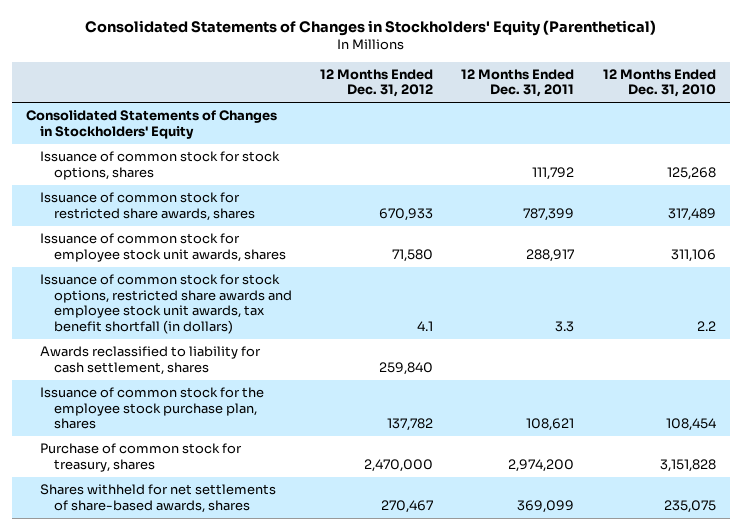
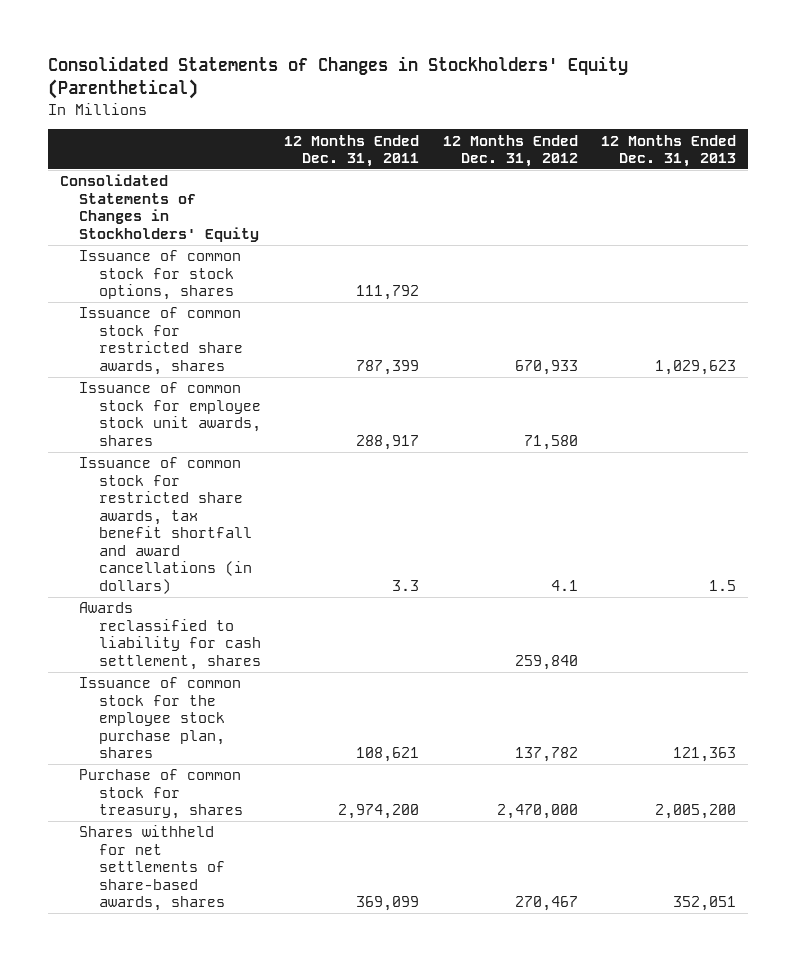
[602,68,716,98] 12 Months Ended Dec. 31, 2010 -> none
none -> [600,134,736,168] 12 Months Ended Dec. 31, 2013
[39,274,292,335] Issuance of common stock for stock options, restricted share awards and employee stock unit awards, tax benefit shortfall (in dollars) -> [79,457,252,594] Issuance of common stock for restricted share awards, tax benefit shortfall and award cancellations (in dollars)

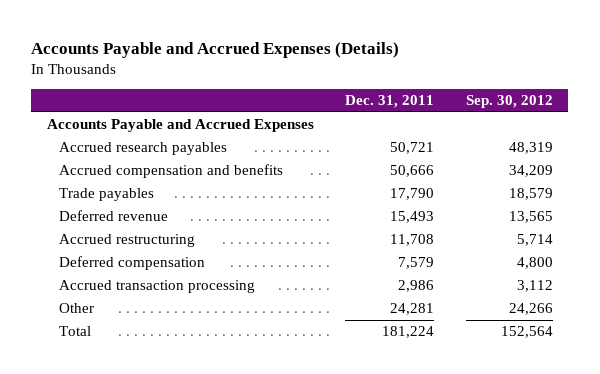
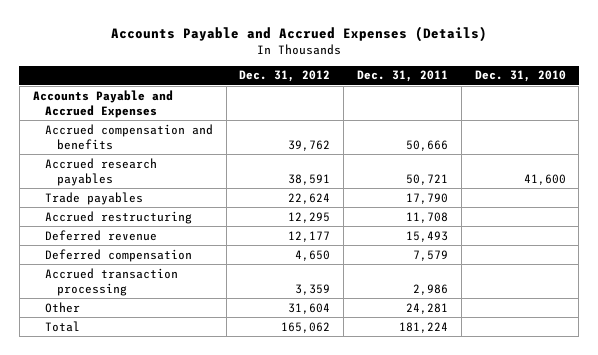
[465,95,553,109] Sep. 30, 2012 -> none
none -> [239,70,331,83] Dec. 31, 2012
none -> [474,70,566,83] Dec. 31, 2010
[58,142,227,156] Accrued research payables -> [44,157,157,186] Accrued research payables
[58,210,168,222] Deferred revenue -> [44,229,157,241] Deferred revenue

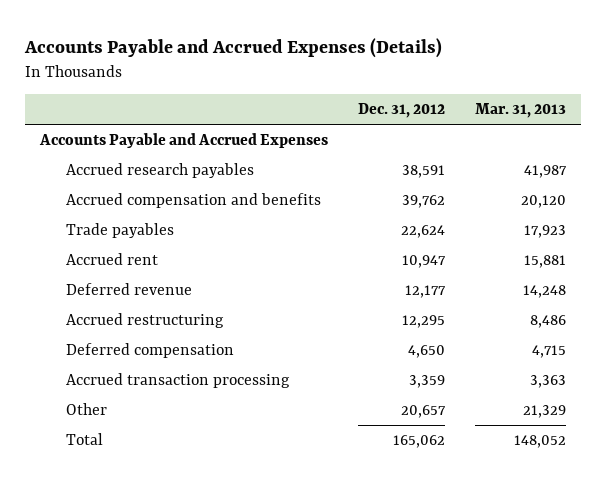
[357,70,449,83] Dec. 31, 2011 -> none
[474,70,566,83] Dec. 31, 2010 -> none
none -> [474,103,566,119] Mar. 31, 2013
[44,123,213,150] Accrued compensation and benefits -> [65,192,321,208] Accrued compensation and benefits
none -> [65,252,158,265] Accrued rent
[44,210,192,224] Accrued restructuring -> [65,312,224,328] Accrued restructuring
[288,302,331,314] 31,604 -> [400,404,446,418] 20,657

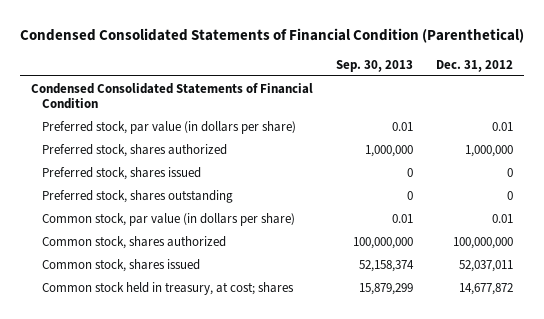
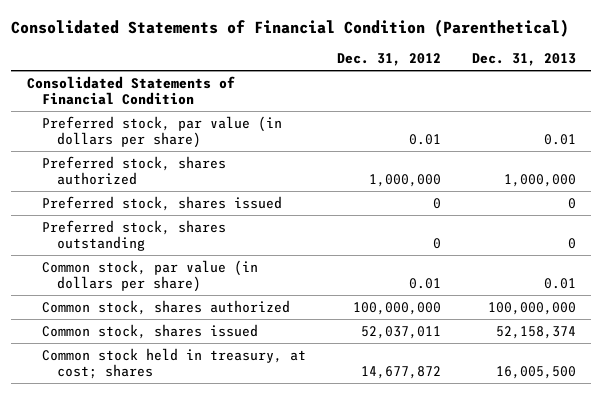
[20,28,525,44] Condensed Consolidated Statements of Financial Condition (Parenthetical) -> [11,18,570,37] Consolidated Statements of Financial Condition (Parenthetical)
[336,59,414,72] Sep. 30, 2013 -> none
none -> [471,53,576,67] Dec. 31, 2013
[31,82,314,109] Condensed Consolidated Statements of Financial Condition -> [26,75,235,106] Consolidated Statements of Financial Condition

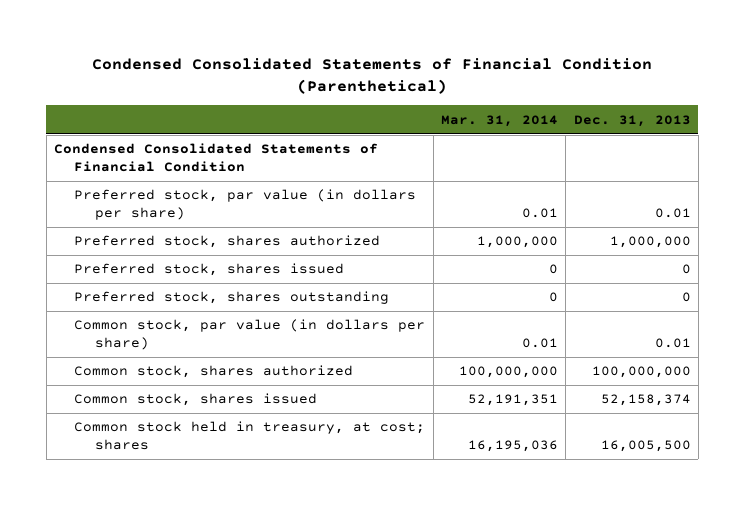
[11,18,570,37] Consolidated Statements of Financial Condition (Parenthetical) -> [92,57,653,94] Condensed Consolidated Statements of Financial Condition (Parenthetical)
[336,53,441,67] Dec. 31, 2012 -> none
none -> [440,114,558,127] Mar. 31, 2014
[26,75,235,106] Consolidated Statements of Financial Condition -> [53,143,378,173] Condensed Consolidated Statements of Financial Condition

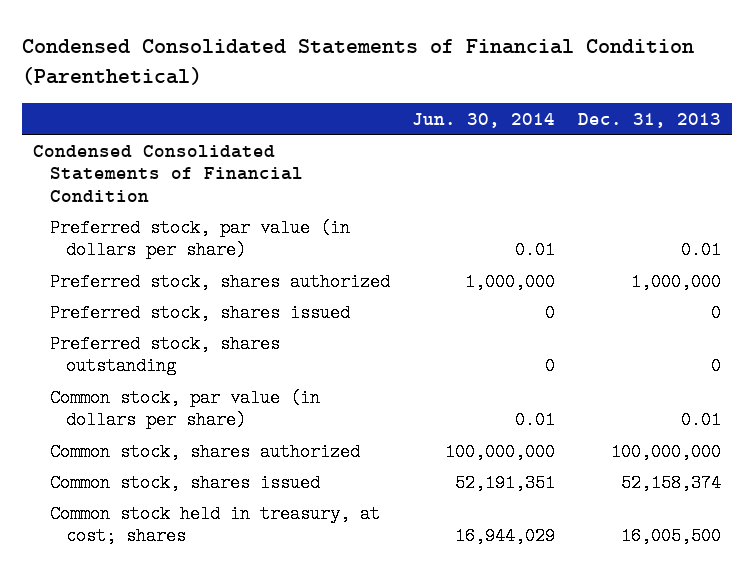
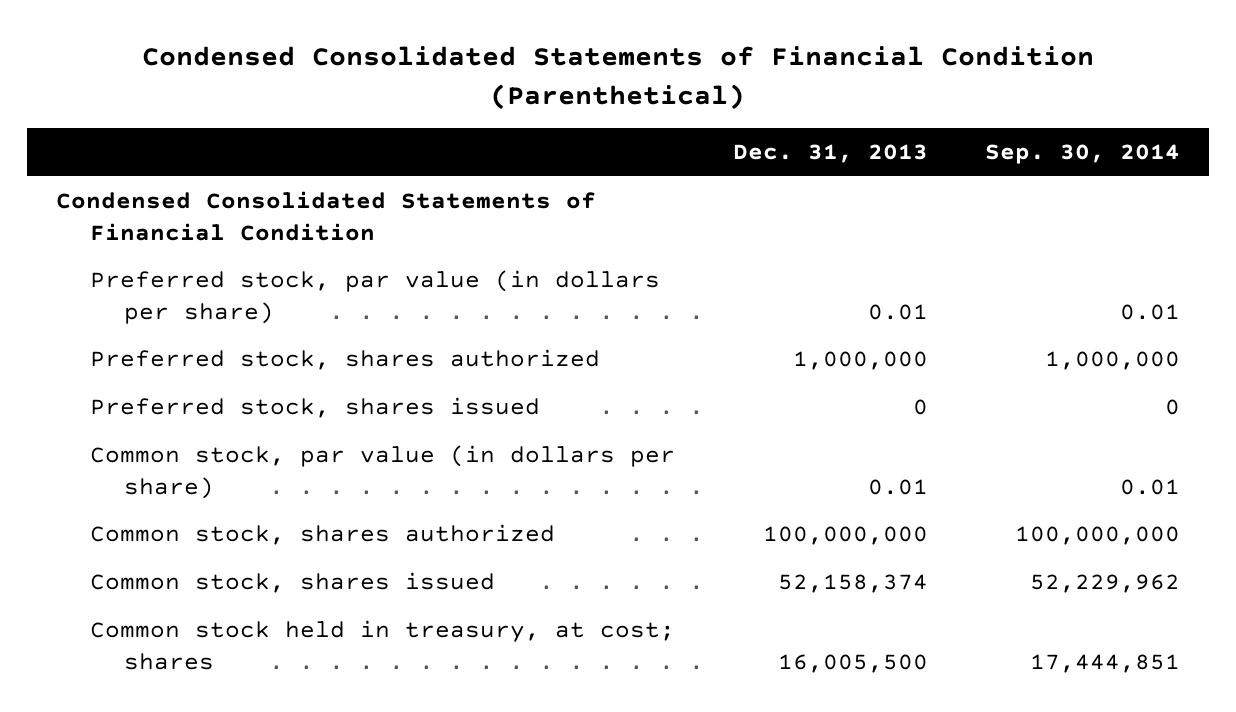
[412,112,556,128] Jun. 30, 2014 -> none
none -> [985,144,1181,165] Sep. 30, 2014
[49,334,280,376] Preferred stock, shares outstanding -> none

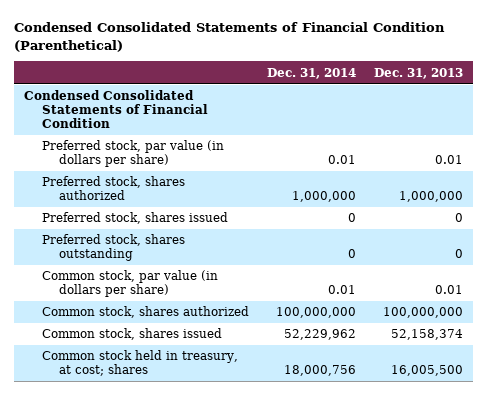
[985,144,1181,165] Sep. 30, 2014 -> none
none -> [266,67,356,79] Dec. 31, 2014
none -> [41,234,185,262] Preferred stock, shares outstanding

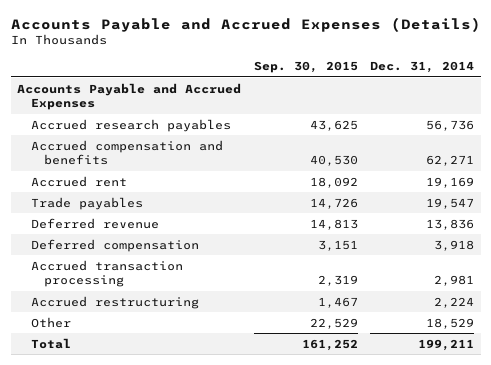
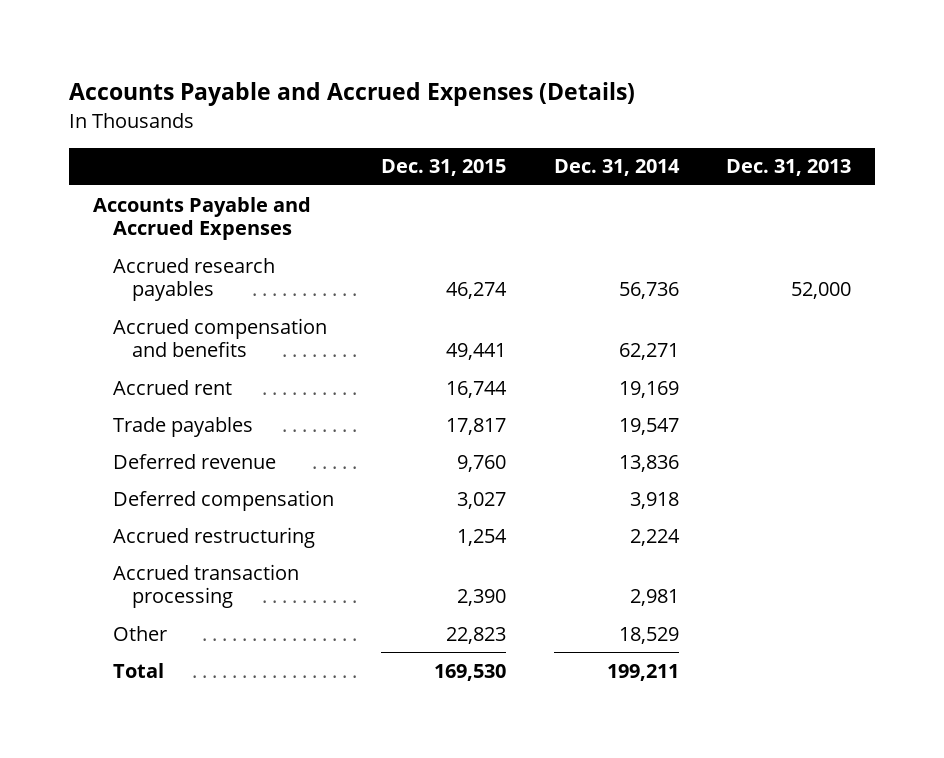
[253,61,358,74] Sep. 30, 2015 -> none
none -> [381,159,507,177] Dec. 31, 2015
none -> [726,159,852,177] Dec. 31, 2013
[30,259,183,288] Accrued transaction processing -> [112,563,299,609] Accrued transaction processing

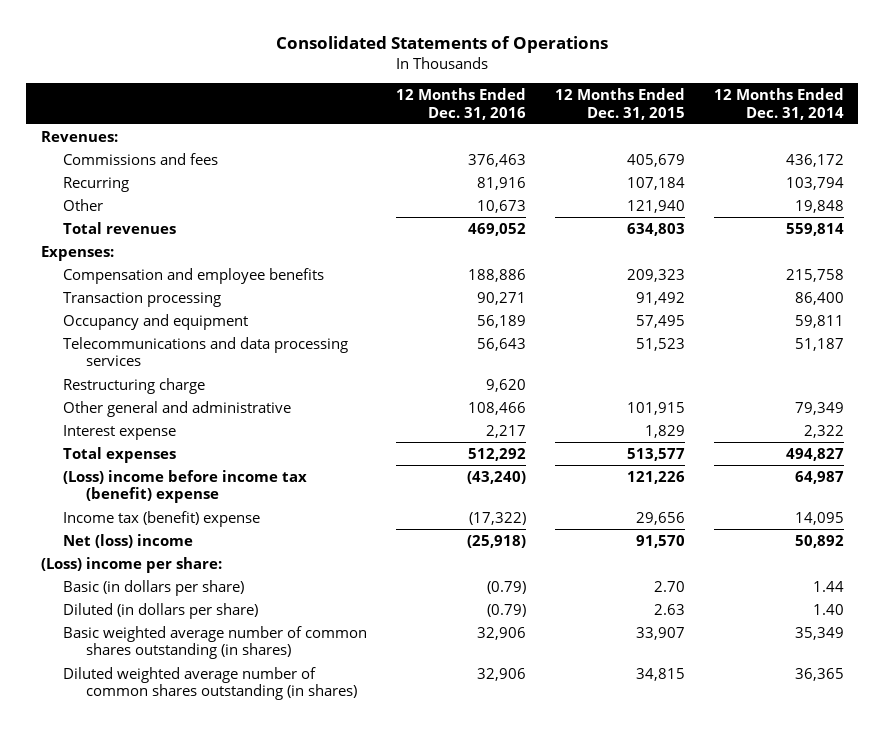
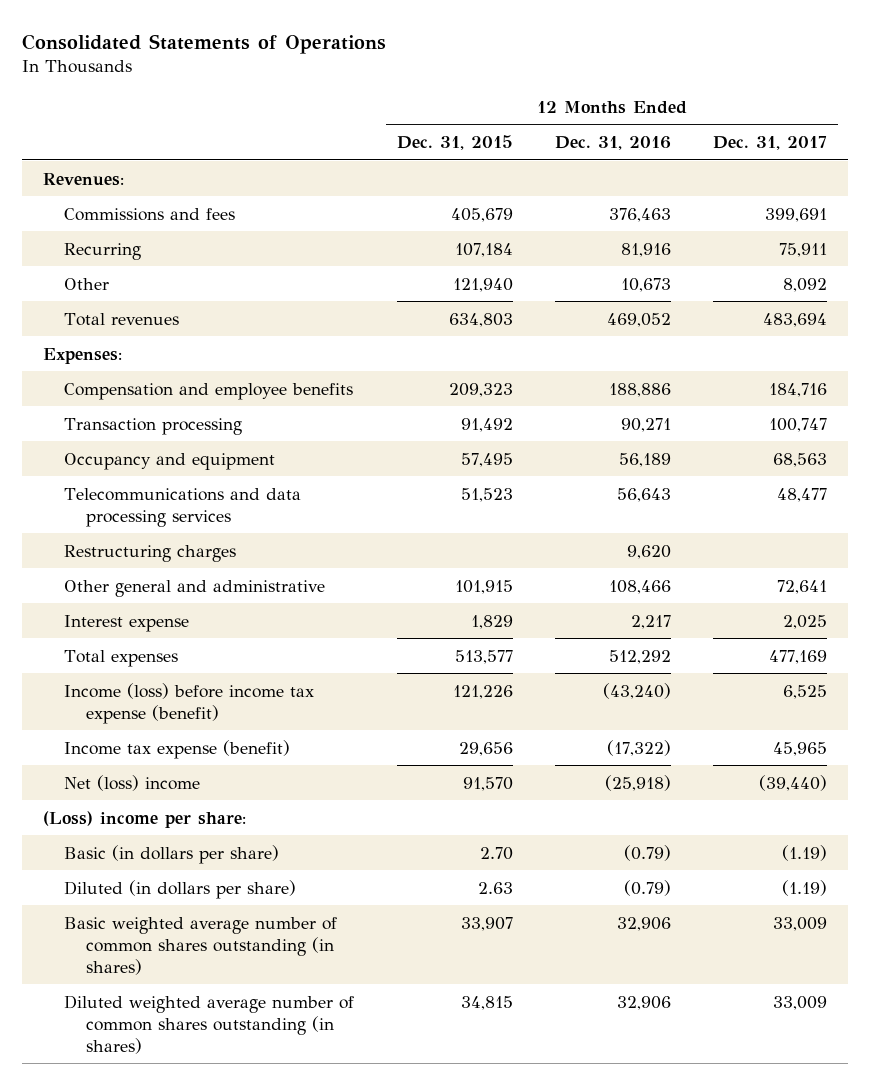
[713,87,844,120] 12 Months Ended Dec. 31, 2014 -> none
none -> [713,136,828,151] Dec. 31, 2017
[63,377,206,394] Restructuring charge -> [64,544,237,562] Restructuring charges
[63,469,308,504] (Loss) income before income tax (benefit) expense -> [64,682,315,724] Income (loss) before income tax expense (benefit)
[63,510,261,527] Income tax (benefit) expense -> [64,739,291,759] Income tax expense (benefit)

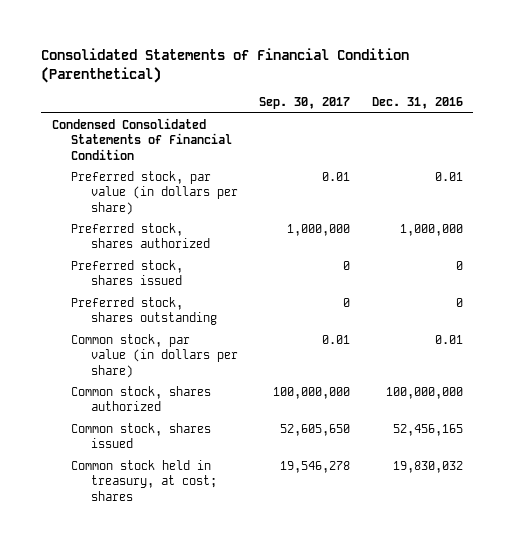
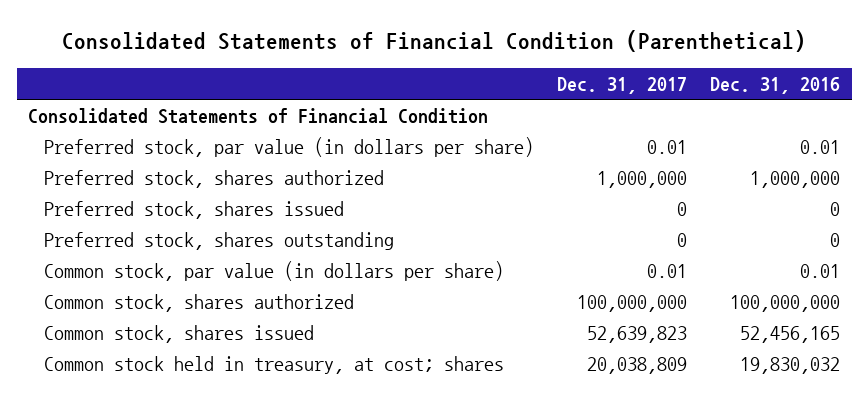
[259,97,351,110] Sep. 30, 2017 -> none
none -> [557,76,688,94] Dec. 31, 2017
[52,117,233,160] Condensed Consolidated Statements of Financial Condition -> [28,108,489,125] Consolidated Statements of Financial Condition

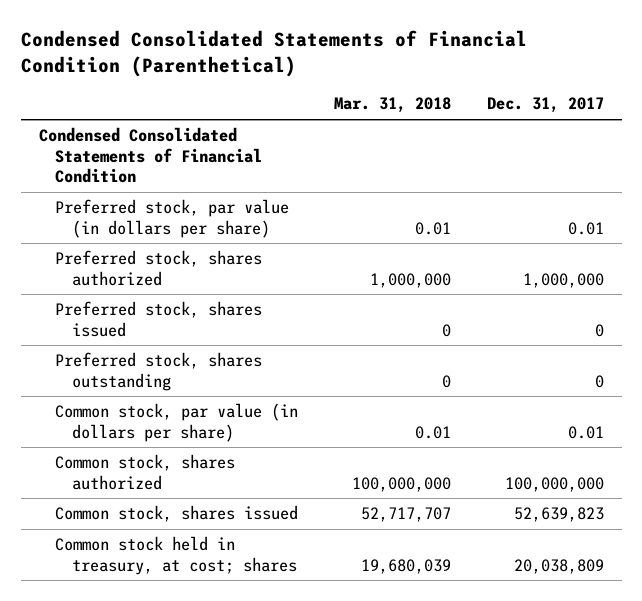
[62,29,807,52] Consolidated Statements of Financial Condition (Parenthetical) -> [20,30,527,77] Condensed Consolidated Statements of Financial Condition (Parenthetical)
[710,76,841,94] Dec. 31, 2016 -> none
none -> [333,97,451,114] Mar. 31, 2018
[28,108,489,125] Consolidated Statements of Financial Condition -> [38,127,263,184] Condensed Consolidated Statements of Financial Condition

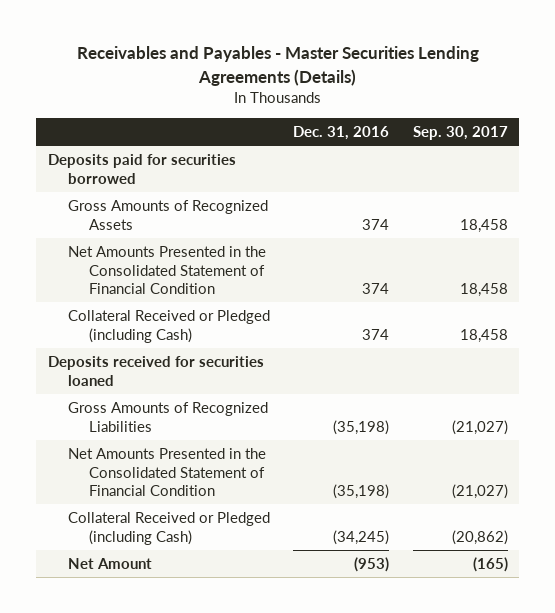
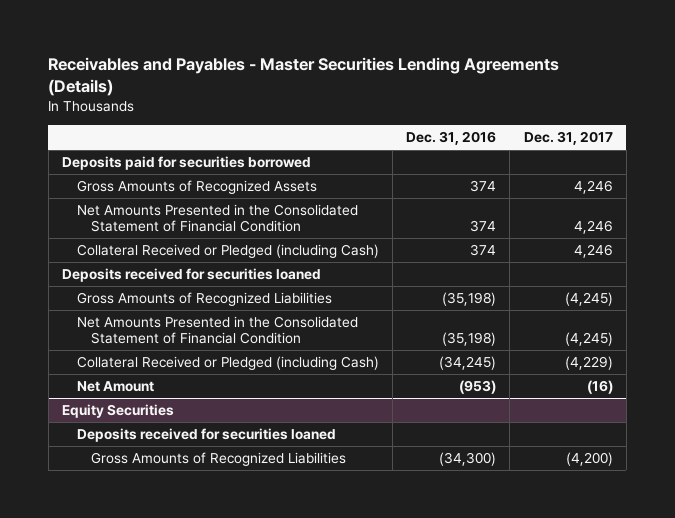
[412,125,508,140] Sep. 30, 2017 -> none
none -> [523,131,613,146] Dec. 31, 2017
none -> [62,403,175,418] Equity Securities
none -> [76,427,336,442] Deposits received for securities loaned
none -> [91,451,347,466] Gross Amounts of Recognized Liabilities

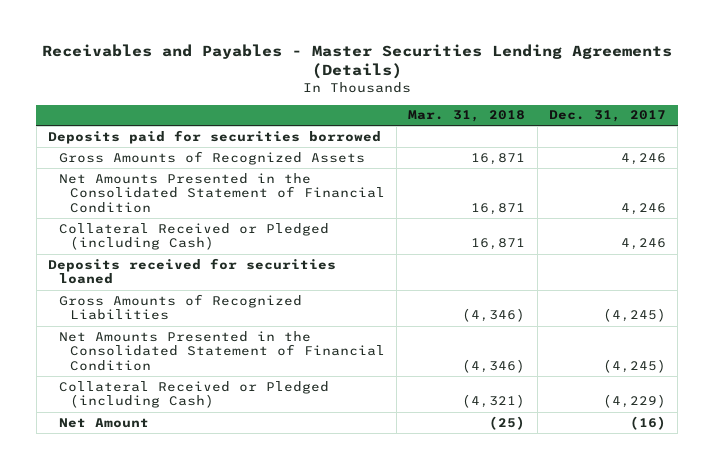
[406,131,497,146] Dec. 31, 2016 -> none
none -> [408,110,526,123] Mar. 31, 2018
[62,403,175,418] Equity Securities -> none
[76,427,336,442] Deposits received for securities loaned -> none
[91,451,347,466] Gross Amounts of Recognized Liabilities -> none

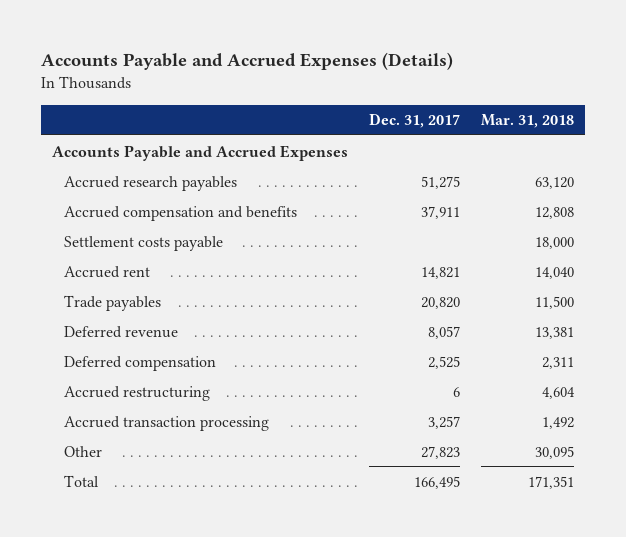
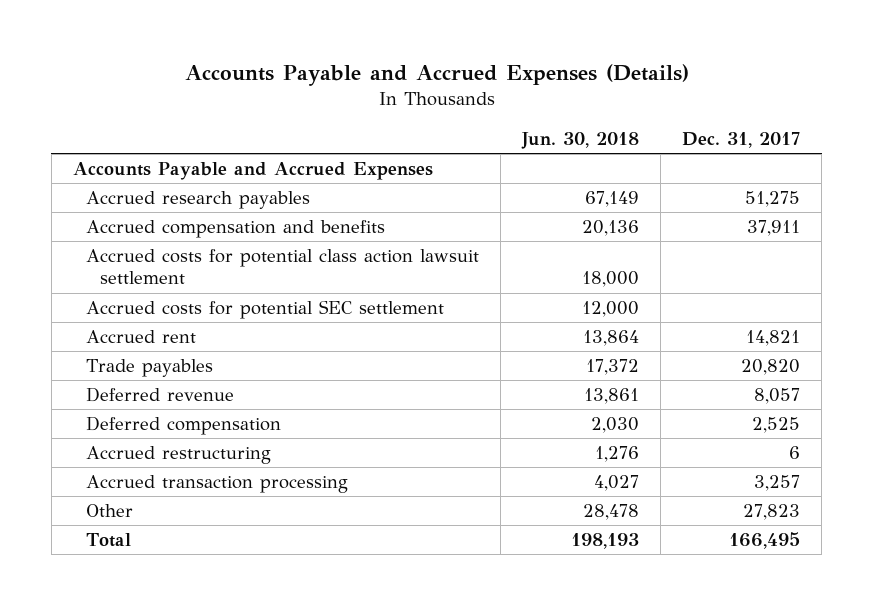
[481,114,575,129] Mar. 31, 2018 -> none
none -> [521,132,640,150] Jun. 30, 2018
[64,235,224,251] Settlement costs payable -> [86,249,480,285] Accrued costs for potential class action lawsuit settlement
none -> [86,300,445,320] Accrued costs for potential SEC settlement

